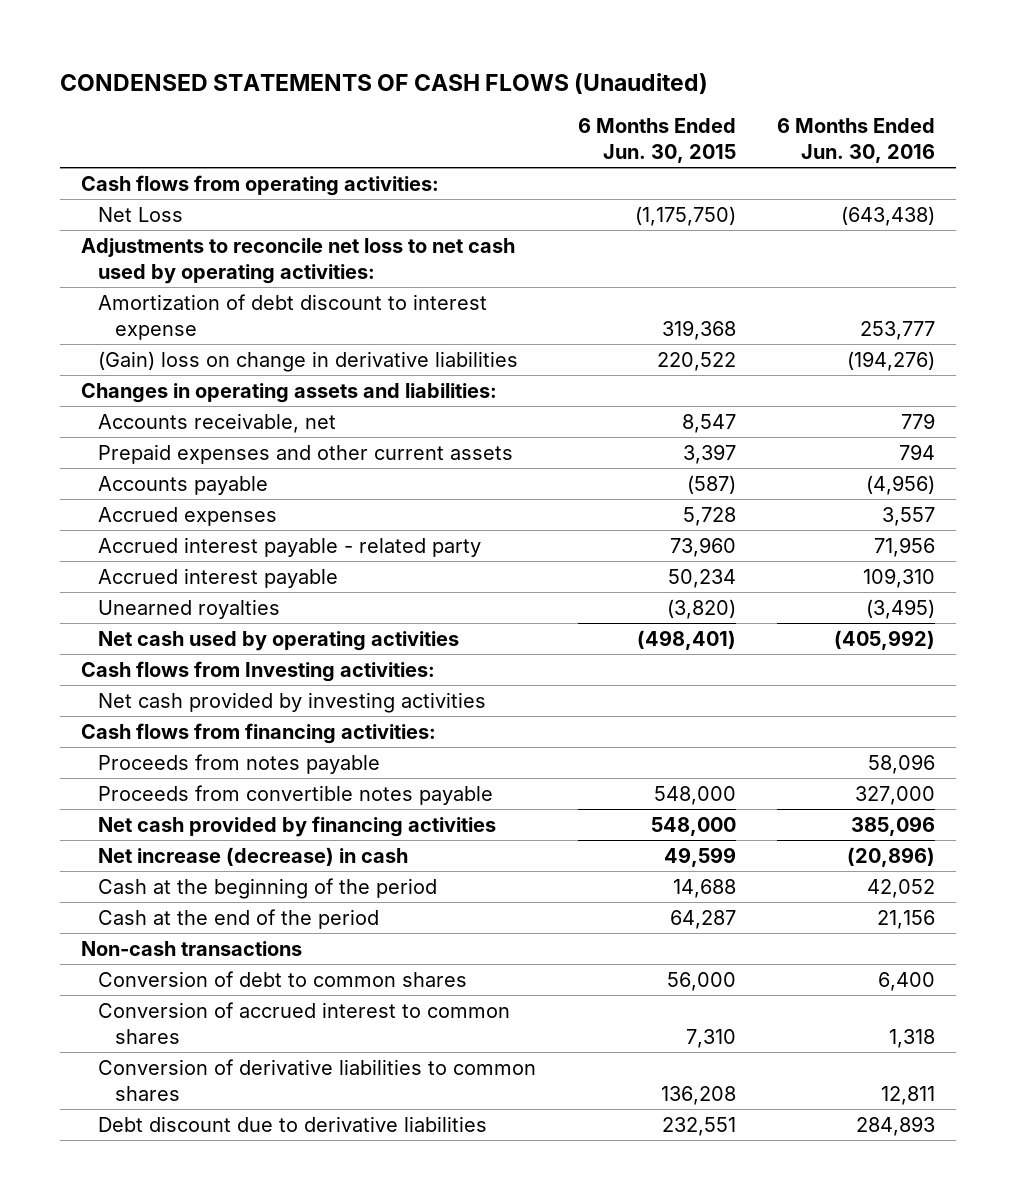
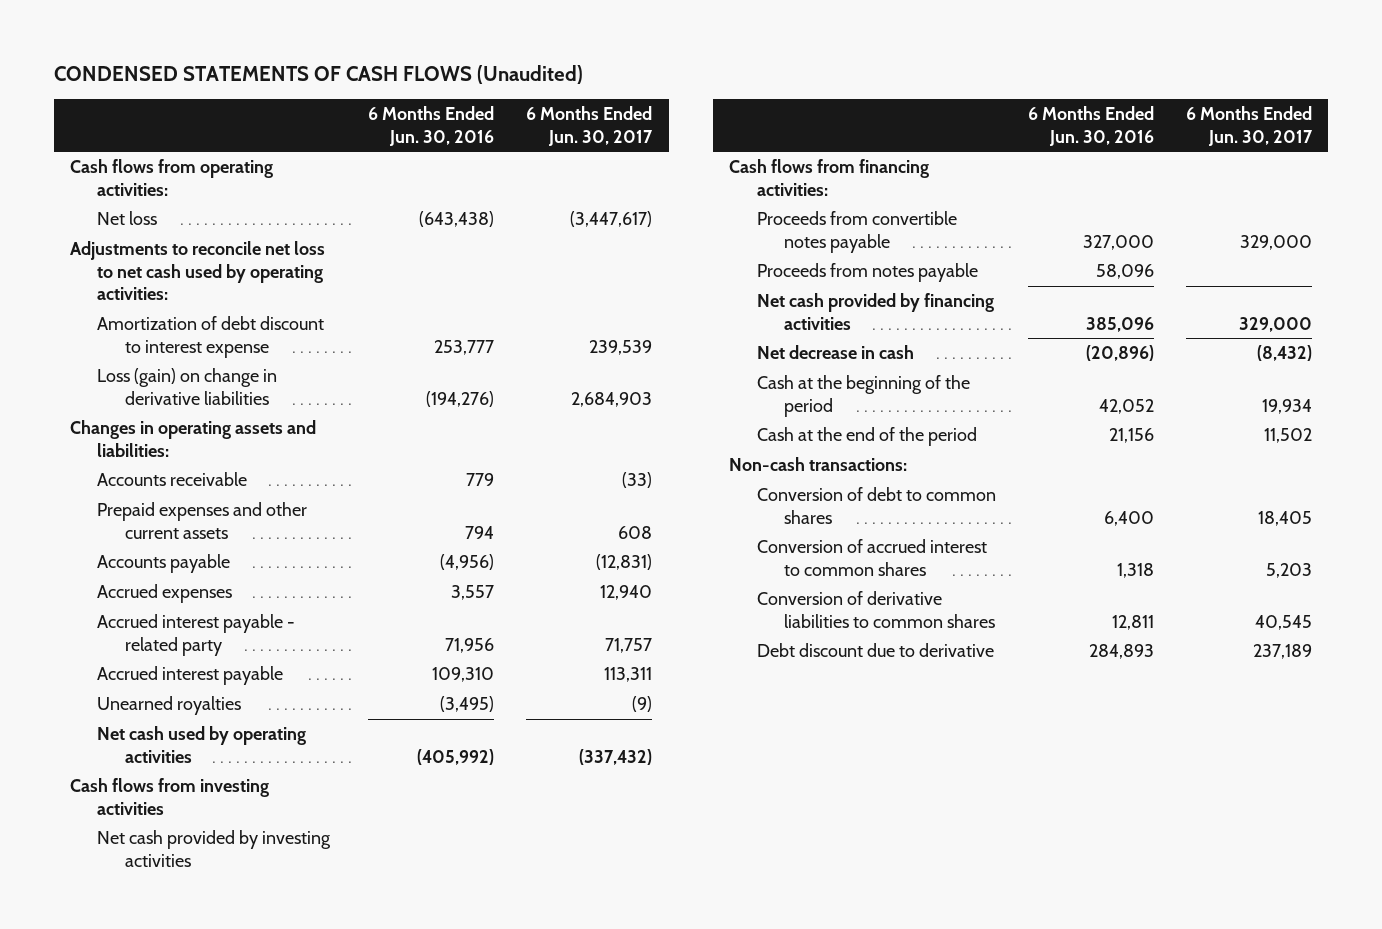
[577,118,736,164] 6 Months Ended Jun. 30, 2015 -> none
none -> [526,106,654,146] 6 Months Ended Jun. 30, 2017
[97,206,183,222] Net Loss -> [97,211,158,226] Net loss
[97,350,518,372] (Gain) loss on change in derivative liabilities -> [97,368,278,405] Loss (gain) on change in derivative liabilities
[97,412,336,433] Accounts receivable, net -> [97,472,248,487] Accounts receivable
[80,660,435,682] Cash flows from Investing activities: -> [69,778,269,815] Cash flows from investing activities
[97,753,380,774] Proceeds from notes payable -> [756,263,978,283] Proceeds from notes payable
[97,846,408,866] Net increase (decrease) in cash -> [756,345,914,360] Net decrease in cash
[80,940,302,956] Non-cash transactions -> [729,457,908,472] Non-cash transactions:
[97,1115,487,1132] Debt discount due to derivative liabilities -> [756,643,994,658] Debt discount due to derivative

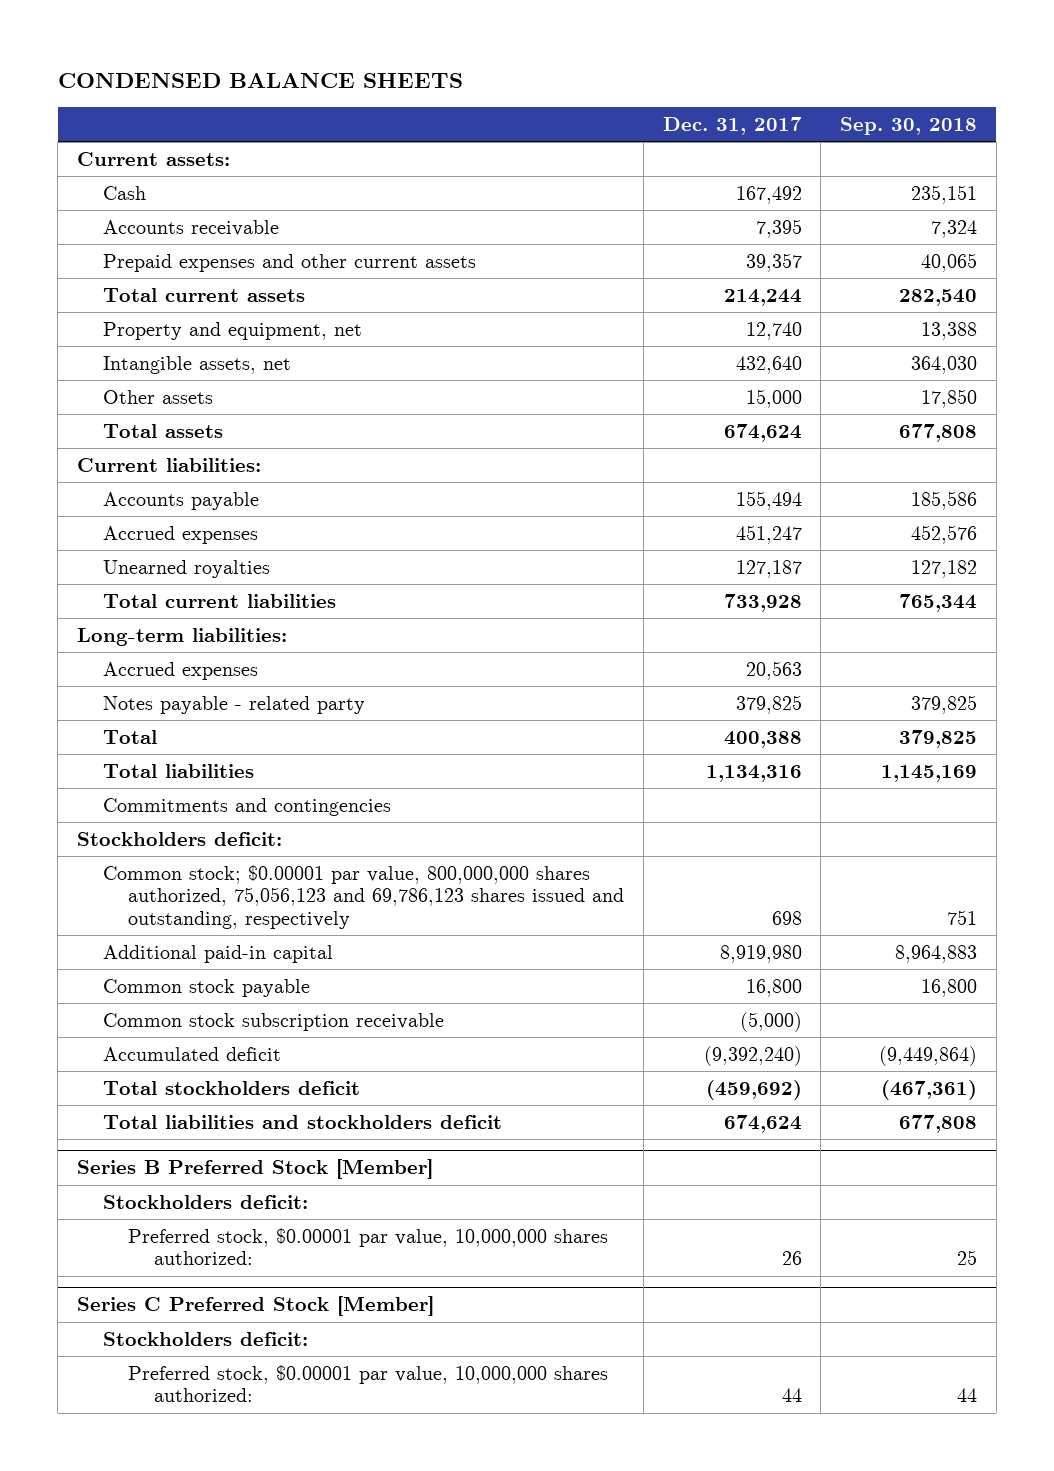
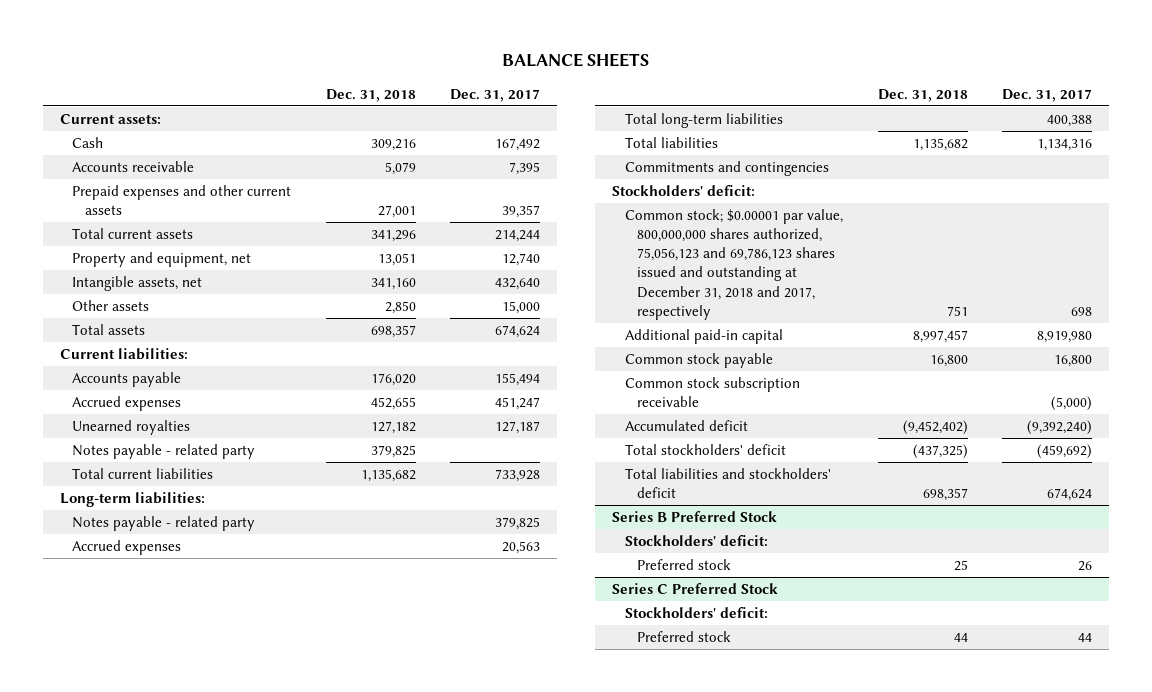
[57,72,463,88] CONDENSED BALANCE SHEETS -> [502,53,650,68] BALANCE SHEETS
[839,116,977,135] Sep. 30, 2018 -> none
none -> [325,88,416,102] Dec. 31, 2018
none -> [72,444,256,460] Notes payable - related party
[102,661,258,680] Accrued expenses -> [72,540,182,556] Accrued expenses
[102,729,157,744] Total -> [624,113,783,129] Total long-term liabilities
[76,831,282,846] Stockholders deficit: -> [612,185,756,197] Stockholders' deficit:
[102,864,625,929] Common stock; $0.00001 par value, 800,000,000 shares authorized, 75,056,123 and 69,786,123 shares issued and outstanding, respectively -> [624,209,843,320] Common stock; $0.00001 par value, 800,000,000 shares authorized, 75,056,123 and 69,786,123 shares issued and outstanding at December 31, 2018 and 2017, respectively
[102,1080,360,1095] Total stockholders deficit -> [624,444,786,456] Total stockholders' deficit
[102,1114,502,1129] Total liabilities and stockholders deficit -> [624,468,831,499] Total liabilities and stockholders' deficit
[76,1159,433,1180] Series B Preferred Stock [Member] -> [612,511,778,523] Series B Preferred Stock
[102,1194,308,1209] Stockholders deficit: -> [624,535,768,547] Stockholders' deficit:
[128,1227,609,1266] Preferred stock, $0.00001 par value, 10,000,000 shares authorized: -> [637,559,732,571] Preferred stock
[76,1296,434,1317] Series C Preferred Stock [Member] -> [612,583,779,595] Series C Preferred Stock
[102,1331,308,1346] Stockholders deficit: -> [624,607,768,619] Stockholders' deficit:
[128,1364,609,1403] Preferred stock, $0.00001 par value, 10,000,000 shares authorized: -> [637,631,732,643] Preferred stock

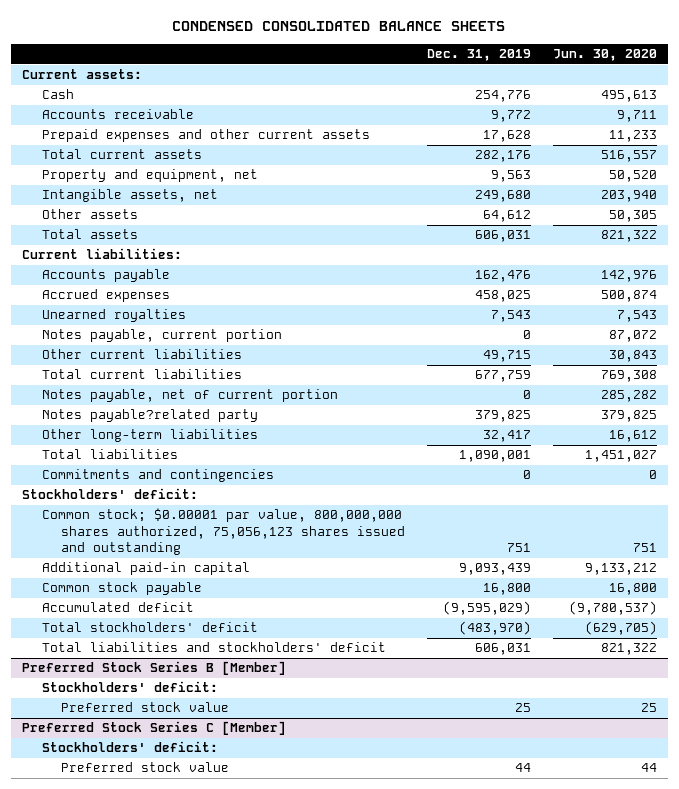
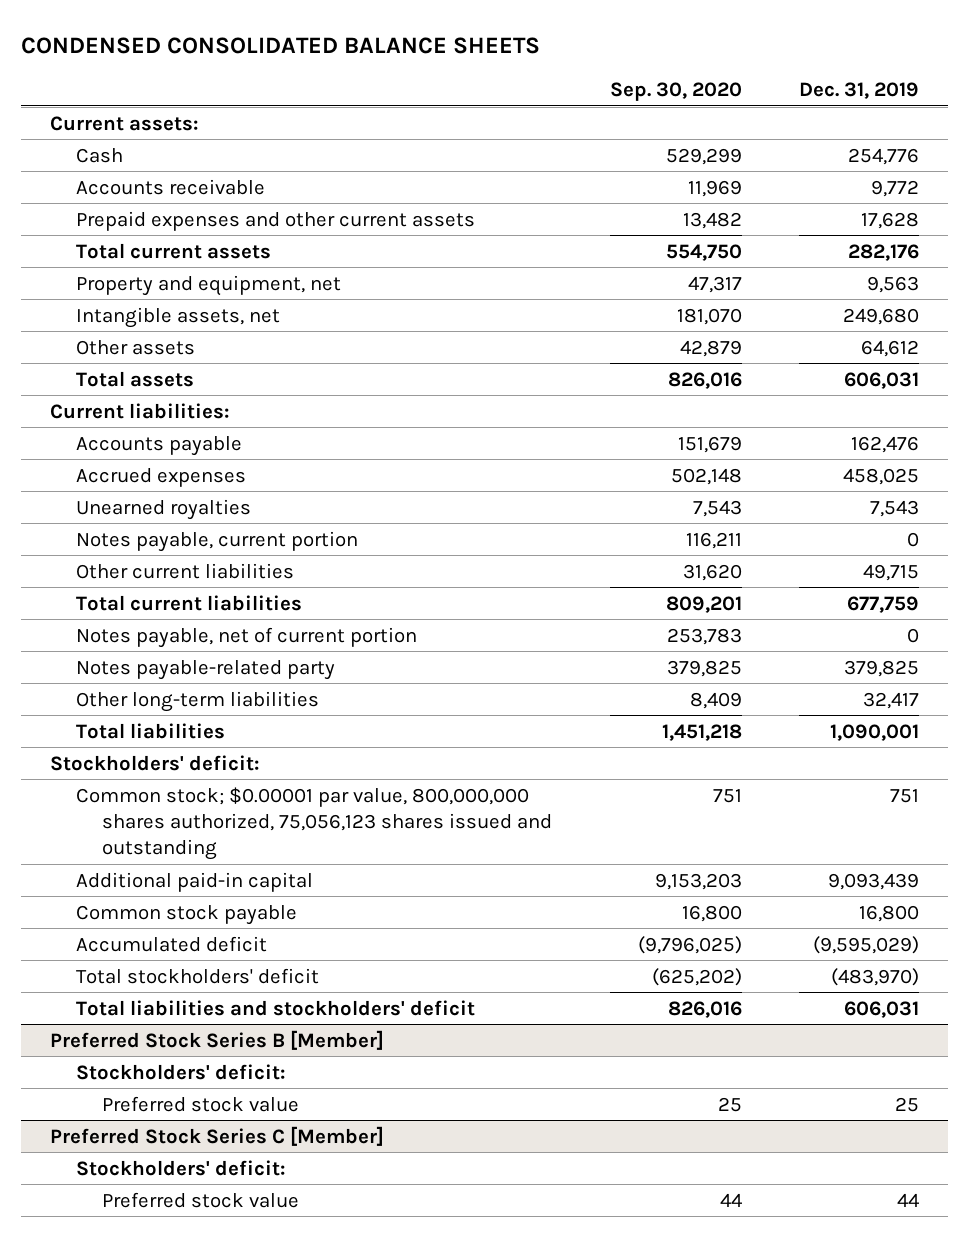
[552,49,657,62] Jun. 30, 2020 -> none
none -> [609,81,742,101] Sep. 30, 2020
[41,409,258,423] Notes payable?related party -> [75,659,335,680] Notes payable-related party
[41,469,274,483] Commitments and contingencies -> none

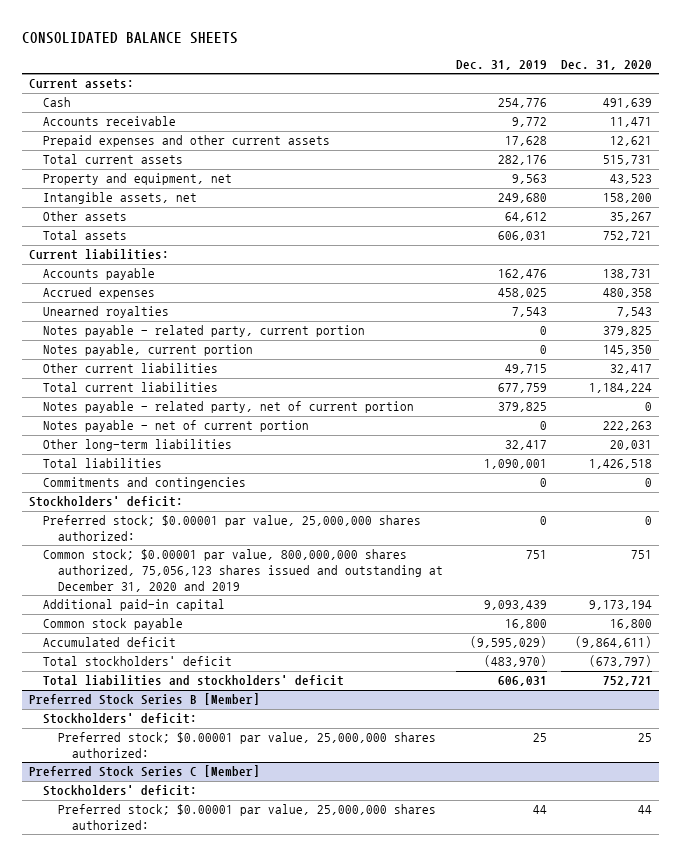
[20,36,540,54] CONDENSED CONSOLIDATED BALANCE SHEETS -> [21,31,238,44] CONSOLIDATED BALANCE SHEETS
[609,81,742,101] Sep. 30, 2020 -> none
none -> [560,59,652,70] Dec. 31, 2020
none -> [43,325,366,338] Notes payable - related party, current portion
[75,626,417,648] Notes payable, net of current portion -> [43,401,415,414] Notes payable - related party, net of current portion
[907,627,920,643] 0 -> [498,402,548,413] 379,825
[75,659,335,680] Notes payable-related party -> [43,420,310,433] Notes payable - net of current portion
[844,659,920,677] 379,825 -> [540,421,548,431] 0
none -> [43,477,247,490] Commitments and contingencies
none -> [43,515,422,542] Preferred stock; $0.00001 par value, 25,000,000 shares authorized:
[75,786,553,860] Common stock; $0.00001 par value, 800,000,000 shares authorized, 75,056,123 shares issued and outstanding -> [43,549,443,592] Common stock; $0.00001 par value, 800,000,000 shares authorized, 75,056,123 shares issued and outstanding at December 31, 2020 and 2019
[102,1095,300,1112] Preferred stock value -> [57,732,436,759] Preferred stock; $0.00001 par value, 25,000,000 shares authorized:
[102,1191,300,1208] Preferred stock value -> [57,804,436,831] Preferred stock; $0.00001 par value, 25,000,000 shares authorized:

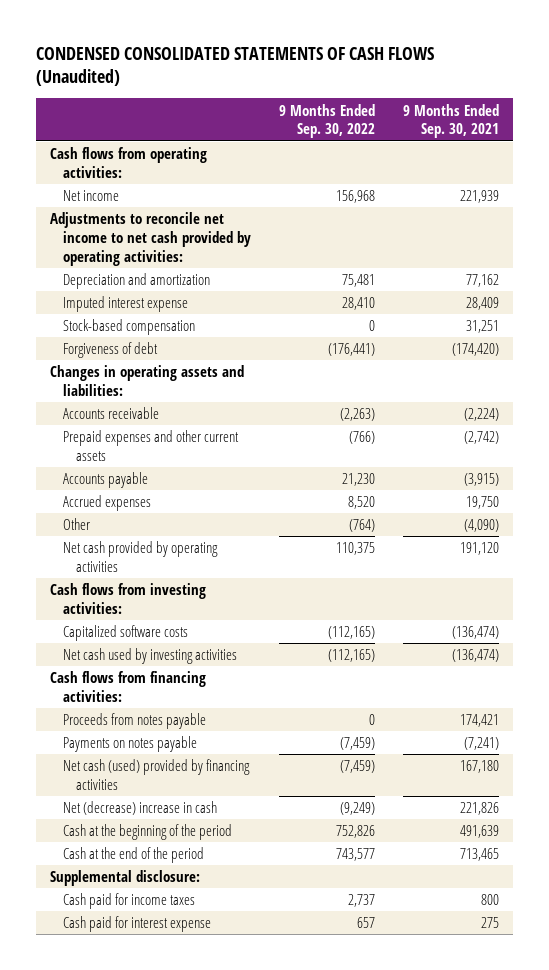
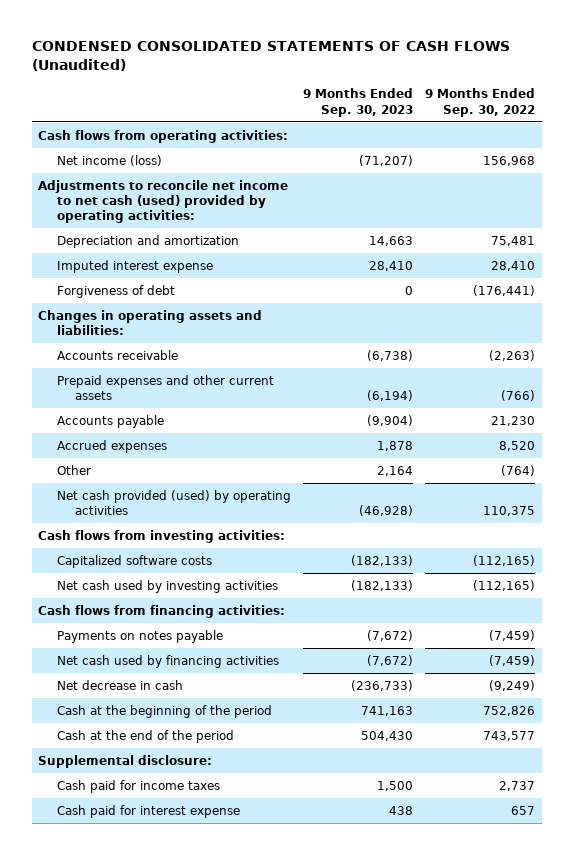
[402,103,499,139] 9 Months Ended Sep. 30, 2021 -> none
none -> [302,88,413,117] 9 Months Ended Sep. 30, 2023
[62,190,119,202] Net income -> [56,154,162,166] Net income (loss)
[50,212,251,266] Adjustments to reconcile net income to net cash provided by operating activities: -> [37,179,288,224] Adjustments to reconcile net income to net cash (used) provided by operating activities:
[62,319,195,336] Stock-based compensation -> none
[62,541,218,572] Net cash provided by operating activities -> [56,489,291,516] Net cash provided (used) by operating activities
[62,713,206,730] Proceeds from notes payable -> none
[62,759,250,790] Net cash (used) provided by financing activities -> [56,654,279,668] Net cash used by financing activities
[62,801,217,816] Net (decrease) increase in cash -> [56,679,183,690] Net decrease in cash

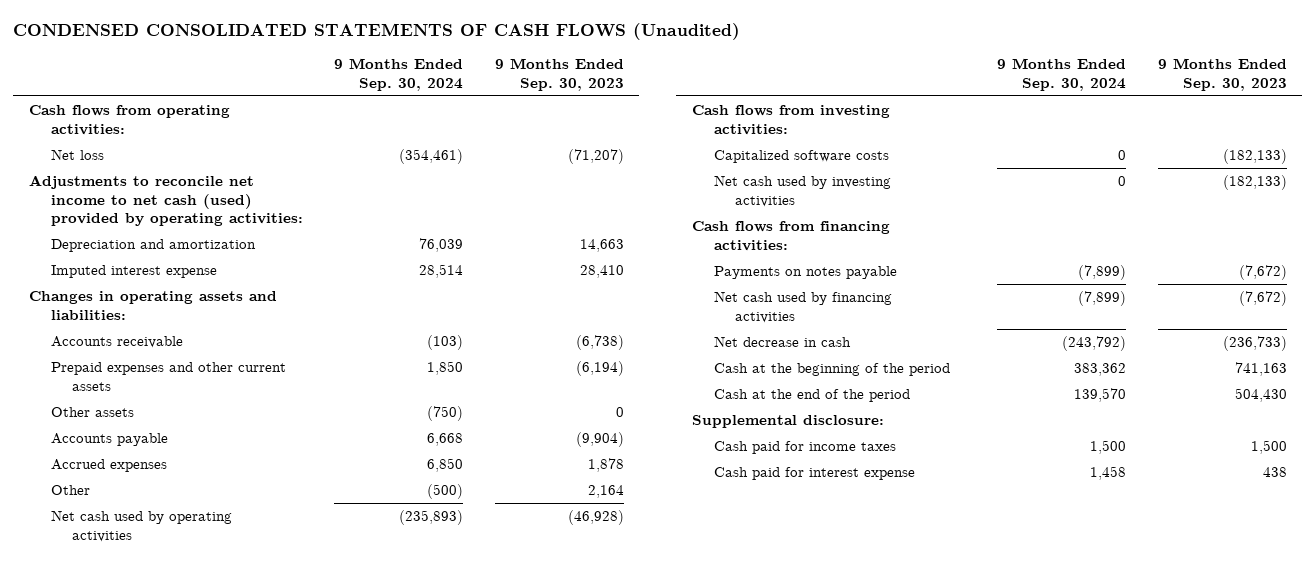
[425,88,536,117] 9 Months Ended Sep. 30, 2022 -> none
none -> [334,58,464,91] 9 Months Ended Sep. 30, 2024
[56,154,162,166] Net income (loss) -> [50,149,104,161] Net loss
[56,284,175,298] Forgiveness of debt -> none
none -> [50,407,134,418] Other assets
[56,489,291,516] Net cash provided (used) by operating activities -> [50,510,232,542] Net cash used by operating activities

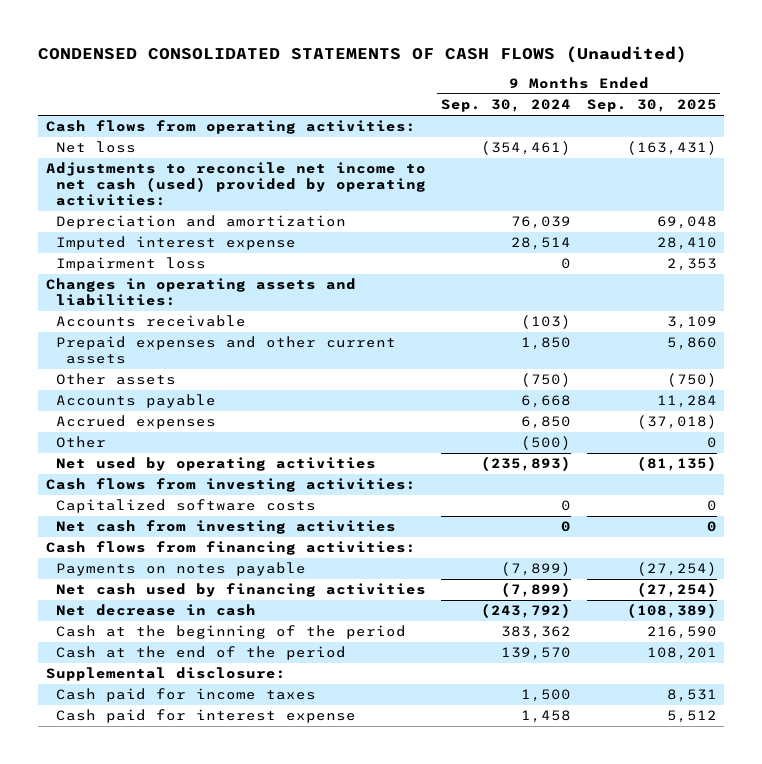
[494,58,624,91] 9 Months Ended Sep. 30, 2023 -> none
none -> [586,99,717,113] Sep. 30, 2025
none -> [55,257,206,272] Impairment loss
[50,510,232,542] Net cash used by operating activities -> [55,457,376,472] Net used by operating activities
[713,175,891,207] Net cash used by investing activities -> [55,520,396,535] Net cash from investing activities

